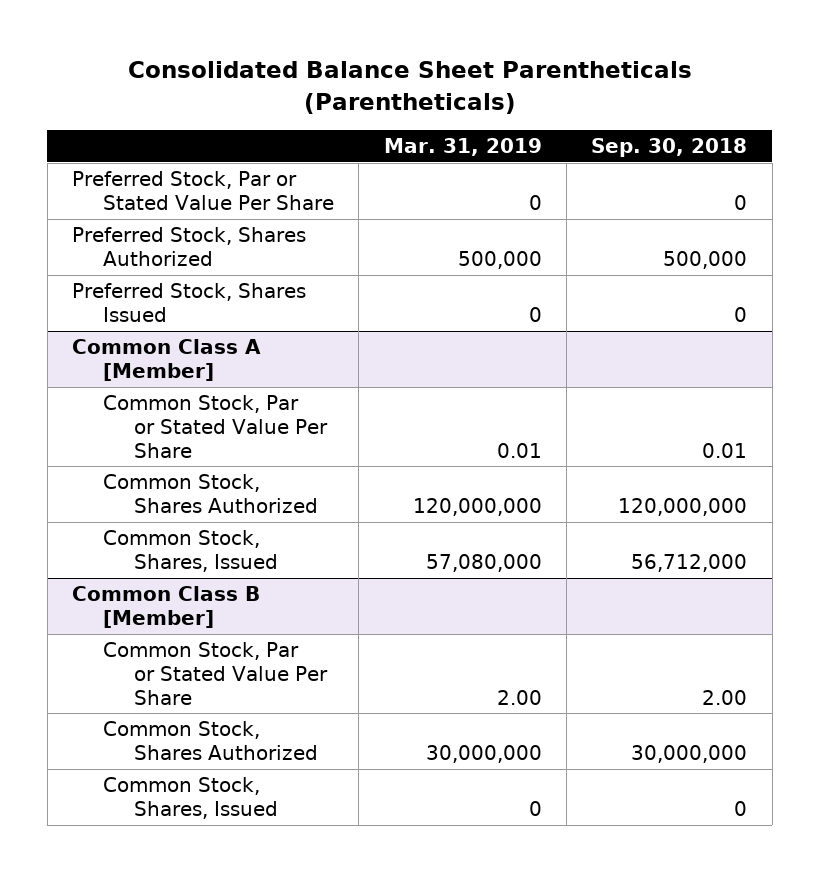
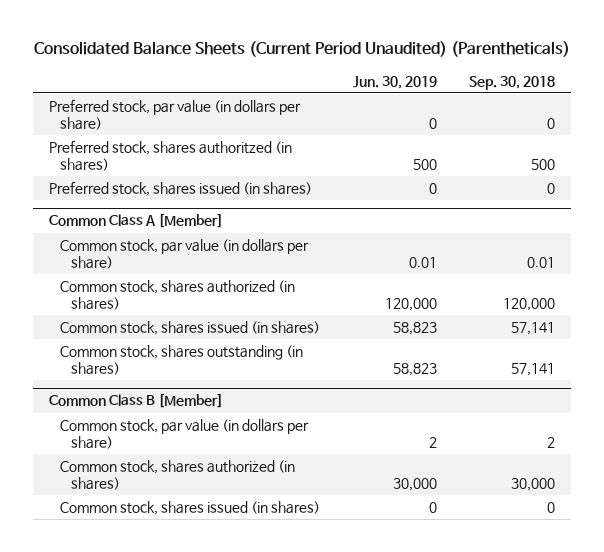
[127,61,692,114] Consolidated Balance Sheet Parentheticals (Parentheticals) -> [34,41,571,58] Consolidated Balance Sheets (Current Period Unaudited) (Parentheticals)
[383,138,542,157] Mar. 31, 2019 -> none
none -> [352,75,437,89] Jun. 30, 2019
[71,171,334,211] Preferred Stock, Par or Stated Value Per Share -> [49,99,302,130] Preferred stock, par value (in dollars per share)
[71,227,306,267] Preferred Stock, Shares Authorized -> [49,140,293,171] Preferred stock, shares authoritzed (in shares)
[663,251,748,270] 500,000 -> [531,158,556,170] 500
[71,283,306,323] Preferred Stock, Shares Issued -> [49,181,313,197] Preferred stock, shares issued (in shares)
[102,395,328,459] Common Stock, Par or Stated Value Per Share -> [59,239,309,269] Common stock, par value (in dollars per share)
[102,474,318,514] Common Stock, Shares Authorized -> [59,280,295,310] Common stock, shares authorized (in shares)
[618,498,748,517] 120,000,000 -> [503,297,556,311] 120,000
[102,530,278,573] Common Stock, Shares, Issued -> [59,321,320,336] Common stock, shares issued (in shares)
[631,554,748,573] 56,712,000 -> [511,322,556,336] 57,141
none -> [59,345,303,375] Common stock, shares outstanding (in shares)
[102,642,328,706] Common Stock, Par or Stated Value Per Share -> [59,419,309,449] Common stock, par value (in dollars per share)
[702,690,748,706] 2.00 -> [547,436,556,448] 2
[102,721,318,761] Common Stock, Shares Authorized -> [59,460,295,490] Common stock, shares authorized (in shares)
[631,745,748,764] 30,000,000 -> [511,477,556,491] 30,000
[102,777,278,820] Common Stock, Shares, Issued -> [59,501,320,516] Common stock, shares issued (in shares)

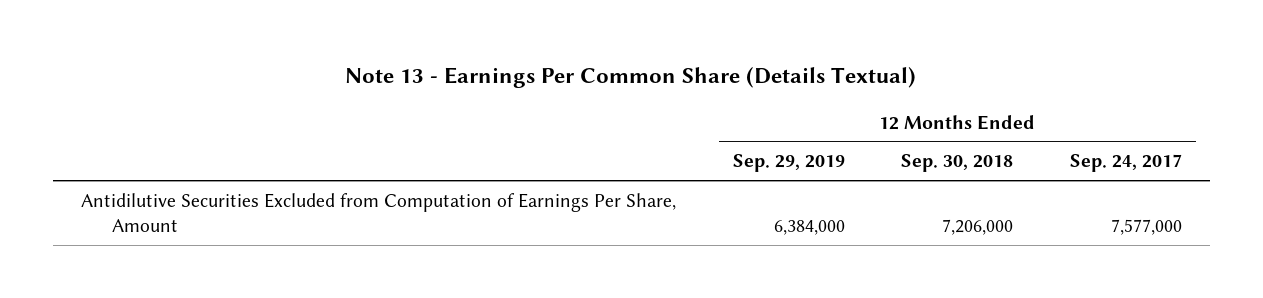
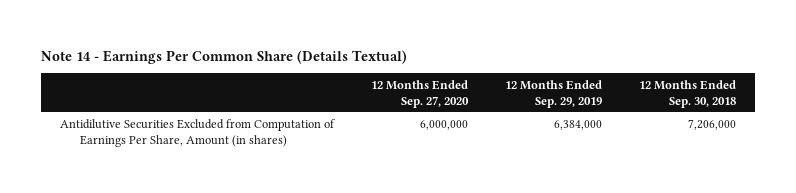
[345,67,917,89] Note 13 - Earnings Per Common Share (Details Textual) -> [41,49,408,64] Note 14 - Earnings Per Common Share (Details Textual)
[1069,154,1182,173] Sep. 24, 2017 -> none
none -> [370,79,469,108] 12 Months Ended Sep. 27, 2020
[81,192,677,232] Antidilutive Securities Excluded from Computation of Earnings Per Share, Amount -> [59,119,335,148] Antidilutive Securities Excluded from Computation of Earnings Per Share, Amount (in shares)

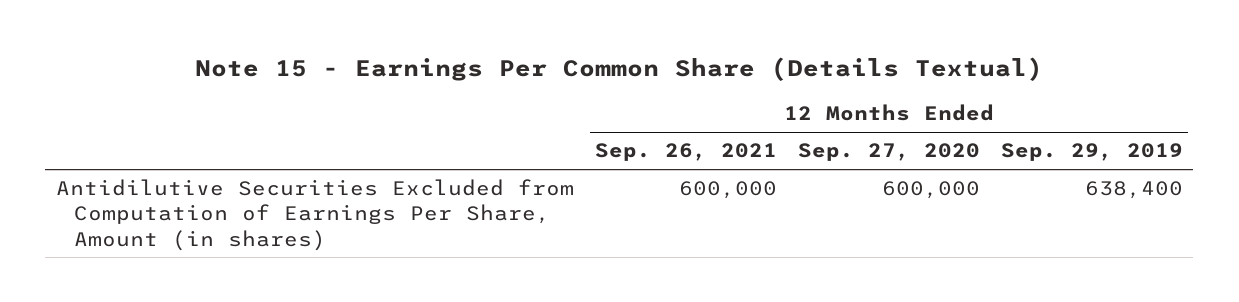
[41,49,408,64] Note 14 - Earnings Per Common Share (Details Textual) -> [195,56,1044,81] Note 15 - Earnings Per Common Share (Details Textual)
[639,79,737,108] 12 Months Ended Sep. 30, 2018 -> none
none -> [594,143,777,162] Sep. 26, 2021
[419,120,468,131] 6,000,000 -> [881,181,980,200] 600,000
[554,120,603,131] 6,384,000 -> [1084,181,1183,200] 638,400

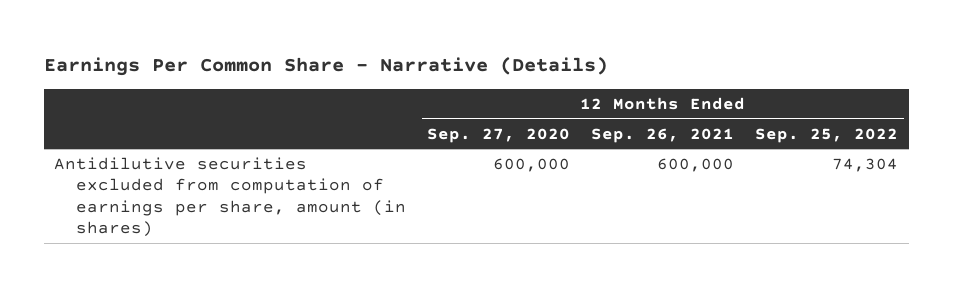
[195,56,1044,81] Note 15 - Earnings Per Common Share (Details Textual) -> [43,57,608,77] Earnings Per Common Share - Narrative (Details)
[1000,143,1183,162] Sep. 29, 2019 -> none
none -> [755,127,899,143] Sep. 25, 2022
[55,179,574,251] Antidilutive Securities Excluded from Computation of Earnings Per Share, Amount (in shares) -> [54,157,406,238] Antidilutive securities excluded from computation of earnings per share, amount (in shares)

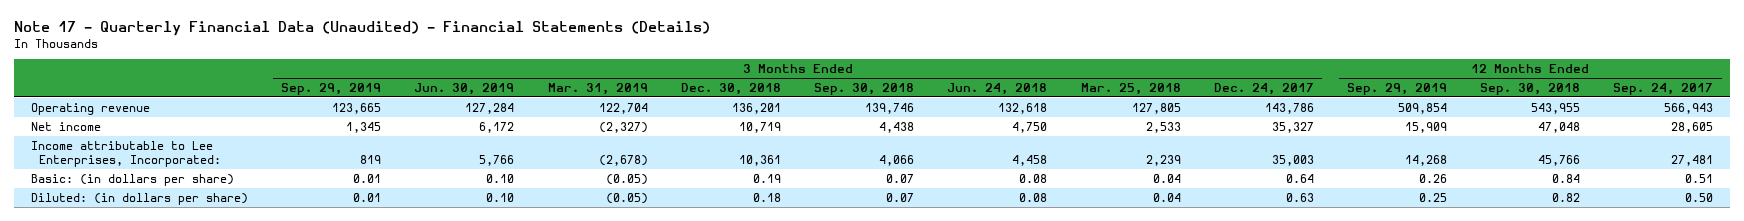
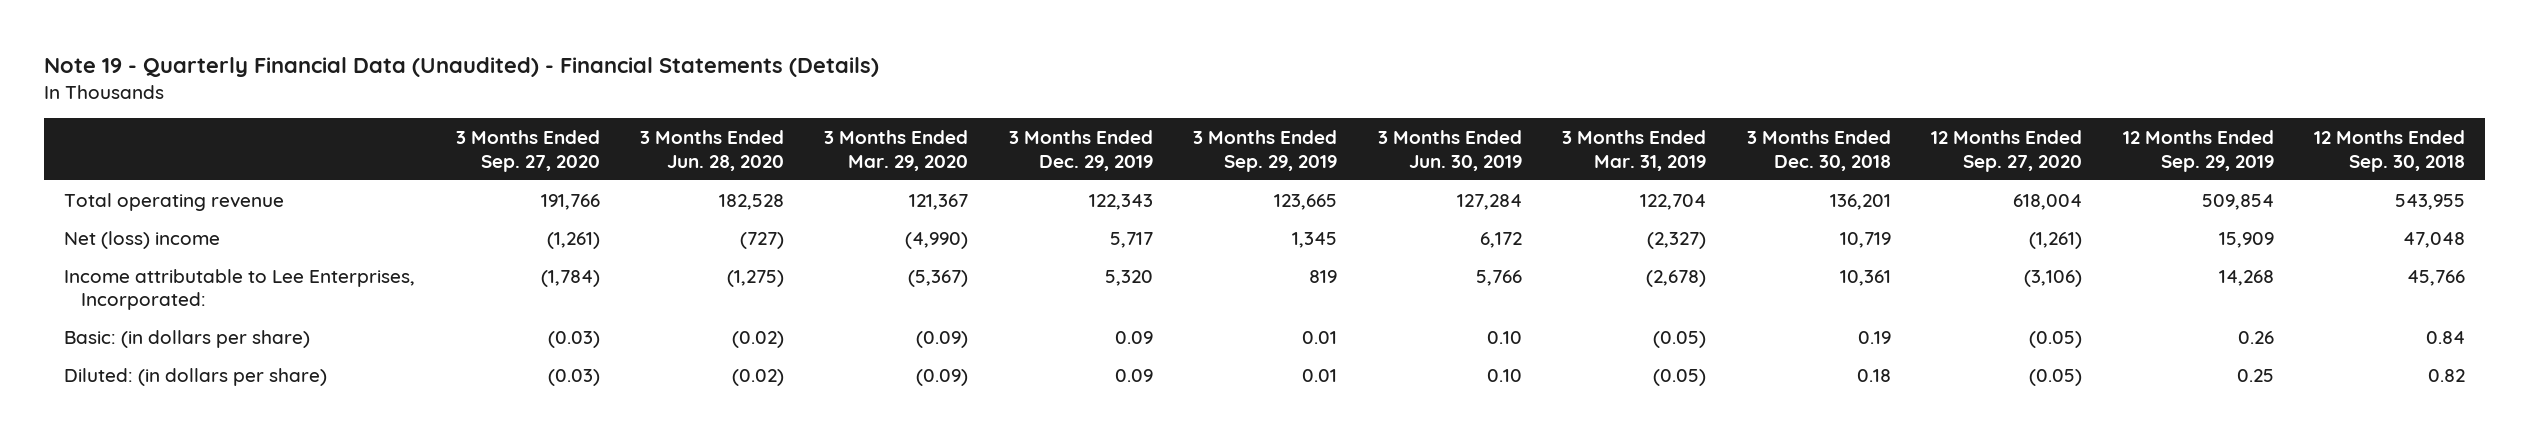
[14,21,711,37] Note 17 - Quarterly Financial Data (Unaudited) - Financial Statements (Details) -> [43,57,879,78] Note 19 - Quarterly Financial Data (Unaudited) - Financial Statements (Details)
[814,82,915,95] Sep. 30, 2018 -> none
[947,82,1048,95] Jun. 24, 2018 -> none
[1080,82,1181,95] Mar. 25, 2018 -> none
[1213,82,1314,95] Dec. 24, 2017 -> none
[1613,82,1714,95] Sep. 24, 2017 -> none
none -> [455,129,600,172] 3 Months Ended Sep. 27, 2020
none -> [639,129,784,171] 3 Months Ended Jun. 28, 2020
none -> [824,129,969,171] 3 Months Ended Mar. 29, 2020
none -> [1008,129,1153,171] 3 Months Ended Dec. 29, 2019
none -> [1931,129,2083,172] 12 Months Ended Sep. 27, 2020
[30,102,150,115] Operating revenue -> [64,192,285,211] Total operating revenue
[30,121,101,131] Net income -> [64,230,221,249] Net (loss) income

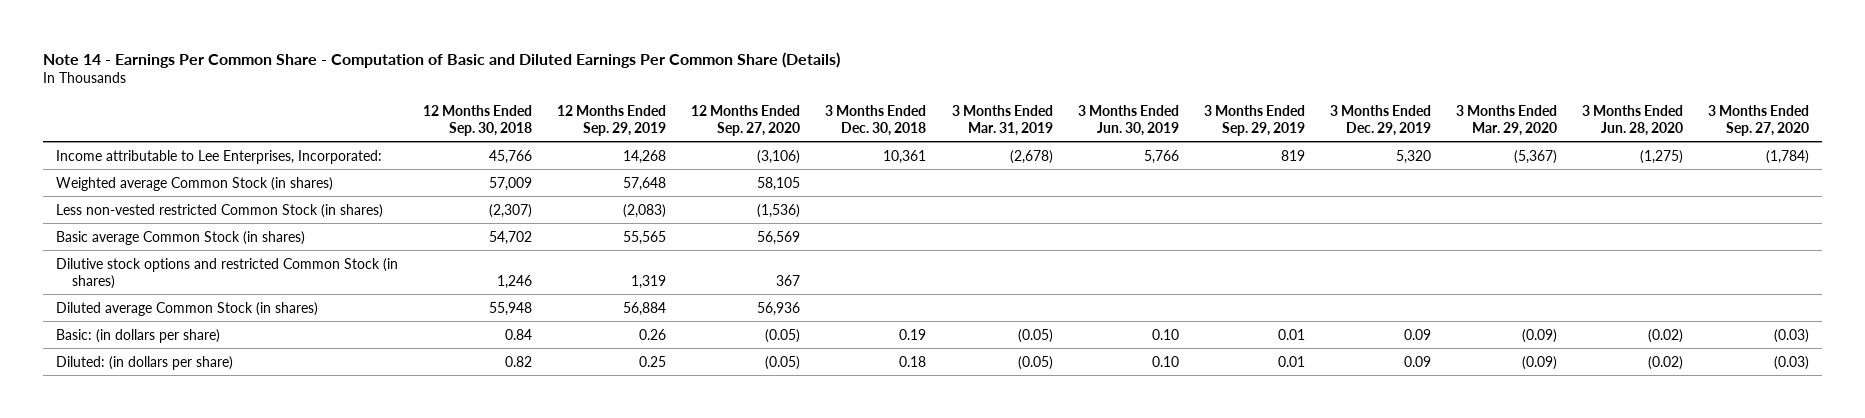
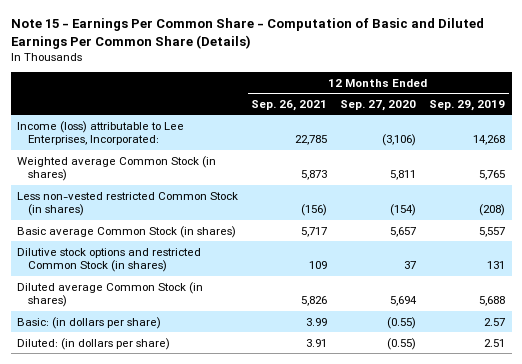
[43,51,841,68] Note 14 - Earnings Per Common Share - Computation of Basic and Diluted Earnings Per Common Share (Details) -> [10,18,484,49] Note 15 - Earnings Per Common Share - Computation of Basic and Diluted Earnings Per Common Share (Details)
[423,104,533,136] 12 Months Ended Sep. 30, 2018 -> none
[825,104,927,136] 3 Months Ended Dec. 30, 2018 -> none
[951,104,1053,136] 3 Months Ended Mar. 31, 2019 -> none
[1077,104,1179,136] 3 Months Ended Jun. 30, 2019 -> none
[1203,104,1305,136] 3 Months Ended Sep. 29, 2019 -> none
[1329,104,1431,136] 3 Months Ended Dec. 29, 2019 -> none
[1456,104,1558,136] 3 Months Ended Mar. 29, 2020 -> none
[1582,104,1684,136] 3 Months Ended Jun. 28, 2020 -> none
[1708,104,1810,136] 3 Months Ended Sep. 27, 2020 -> none
none -> [251,99,328,111] Sep. 26, 2021
[55,149,382,164] Income attributable to Lee Enterprises, Incorporated: -> [17,120,185,145] Income (loss) attributable to Lee Enterprises, Incorporated:
[623,176,667,191] 57,648 -> [479,169,506,180] 5,765
[757,176,801,191] 58,105 -> [390,169,417,180] 5,811
[623,203,667,218] (2,083) -> [479,203,506,216] (208)
[757,203,801,218] (1,536) -> [390,203,417,216] (154)
[623,230,667,245] 55,565 -> [479,226,506,237] 5,557
[757,230,801,245] 56,569 -> [390,226,417,237] 5,657
[631,274,667,289] 1,319 -> [487,260,506,269] 131
[776,274,801,286] 367 -> [404,260,417,269] 37
[623,301,667,316] 56,884 -> [479,295,506,306] 5,688
[757,301,801,316] 56,936 -> [390,295,418,306] 5,694
[639,328,667,340] 0.26 -> [484,317,506,326] 2.57
[765,328,801,343] (0.05) -> [387,316,417,329] (0.55)
[639,355,667,367] 0.25 -> [484,338,506,347] 2.51
[765,355,801,370] (0.05) -> [387,337,417,350] (0.55)

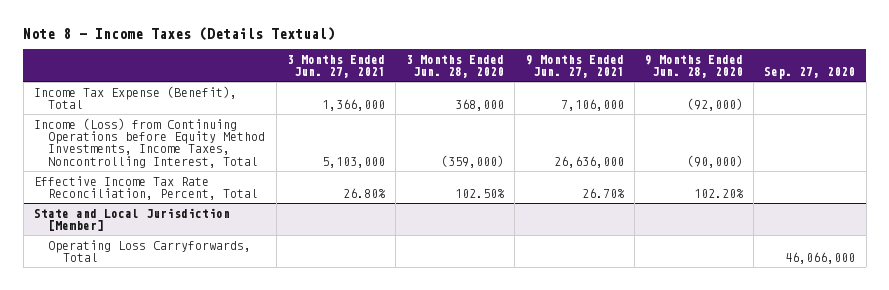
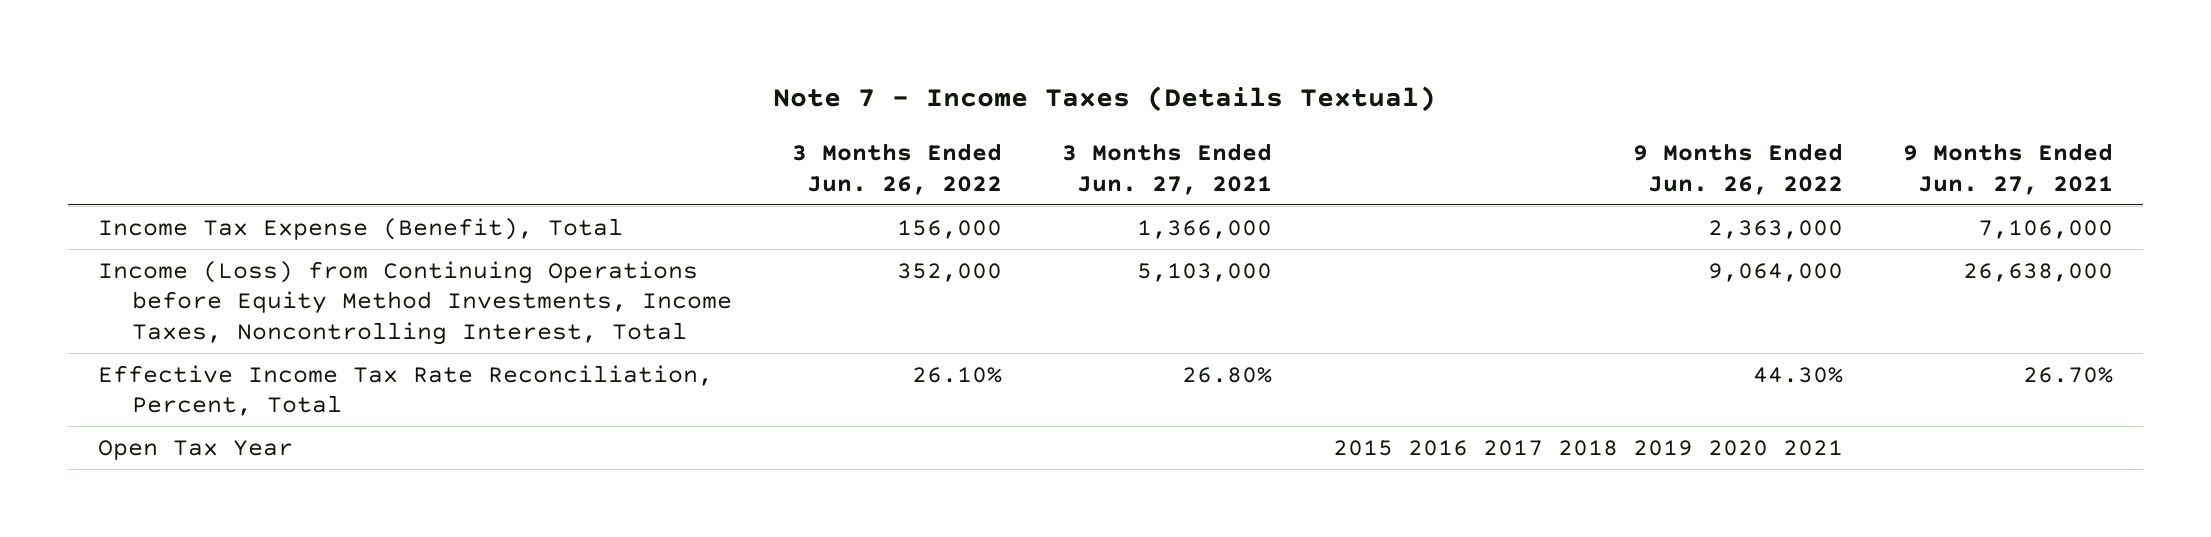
[23,26,336,41] Note 8 - Income Taxes (Details Textual) -> [773,86,1437,113] Note 7 - Income Taxes (Details Textual)
[406,54,505,79] 3 Months Ended Jun. 28, 2020 -> none
[644,54,743,79] 9 Months Ended Jun. 28, 2020 -> none
[764,67,856,80] Sep. 27, 2020 -> none
none -> [791,143,1002,195] 3 Months Ended Jun. 26, 2022
none -> [1632,143,1843,195] 9 Months Ended Jun. 26, 2022
[553,155,624,168] 26,636,000 -> [1962,262,2113,282] 26,638,000
[33,207,230,231] State and Local Jurisdiction [Member] -> none
[48,239,252,262] Operating Loss Carryforwards, Total -> none
none -> [97,439,293,460] Open Tax Year

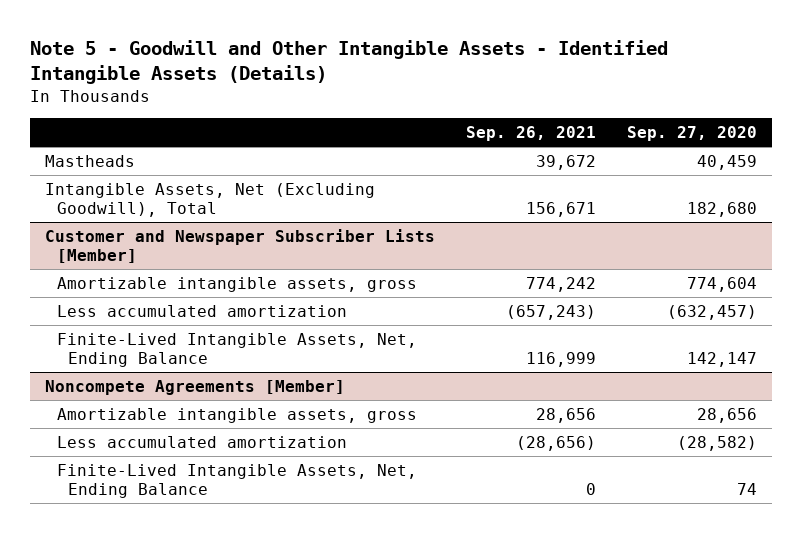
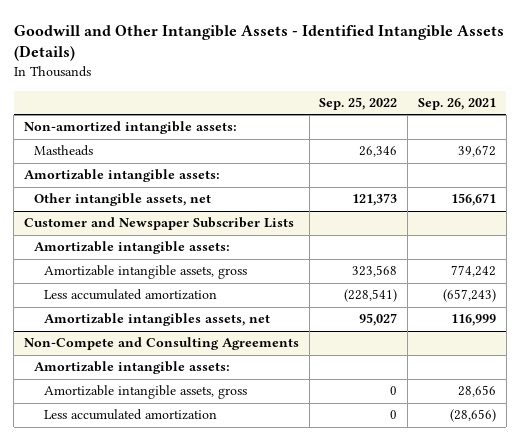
[30,40,669,85] Note 5 - Goodwill and Other Intangible Assets - Identified Intangible Assets (Details) -> [13,24,504,62] Goodwill and Other Intangible Assets - Identified Intangible Assets (Details)
[626,126,757,142] Sep. 27, 2020 -> none
none -> [319,96,398,110] Sep. 25, 2022
none -> [23,121,237,135] Non-amortized intangible assets:
none -> [23,169,220,183] Amortizable intangible assets:
[45,183,376,217] Intangible Assets, Net (Excluding Goodwill), Total -> [33,193,211,207] Other intangible assets, net
[45,229,436,263] Customer and Newspaper Subscriber Lists [Member] -> [23,217,294,231] Customer and Newspaper Subscriber Lists
none -> [33,241,230,255] Amortizable intangible assets:
[56,333,417,367] Finite-Lived Intangible Assets, Net, Ending Balance -> [43,313,270,327] Amortizable intangibles assets, net
[45,380,346,396] Noncompete Agreements [Member] -> [23,337,299,351] Non-Compete and Consulting Agreements
none -> [33,361,230,375] Amortizable intangible assets:
[56,464,417,498] Finite-Lived Intangible Assets, Net, Ending Balance -> none

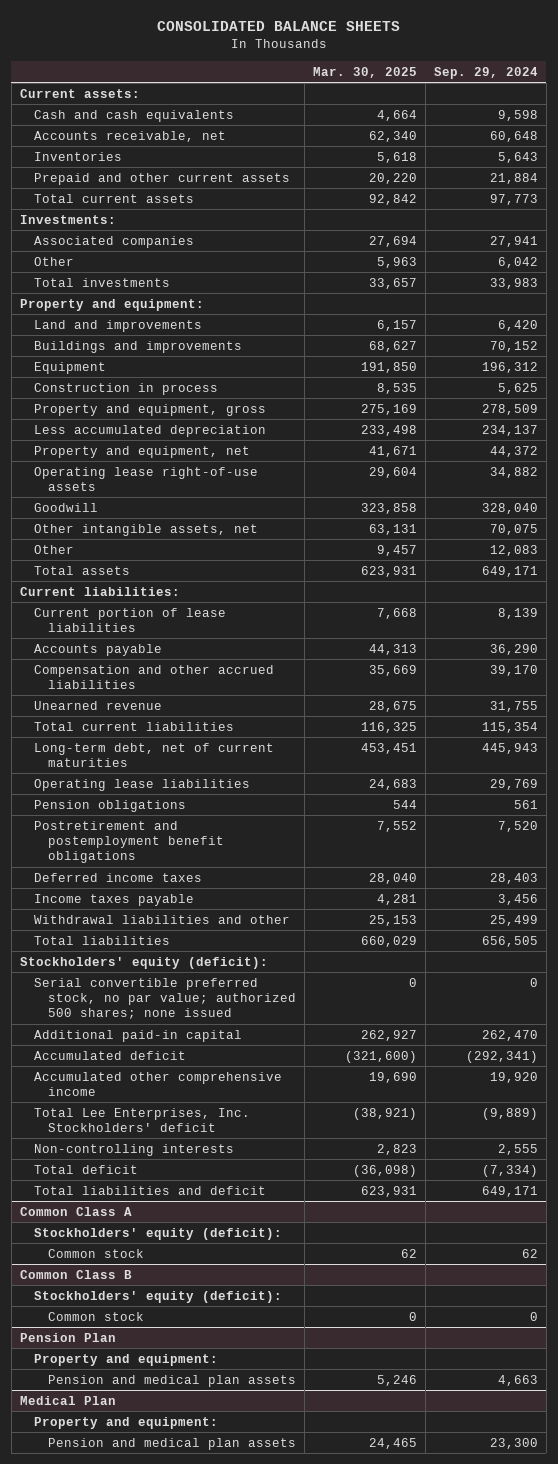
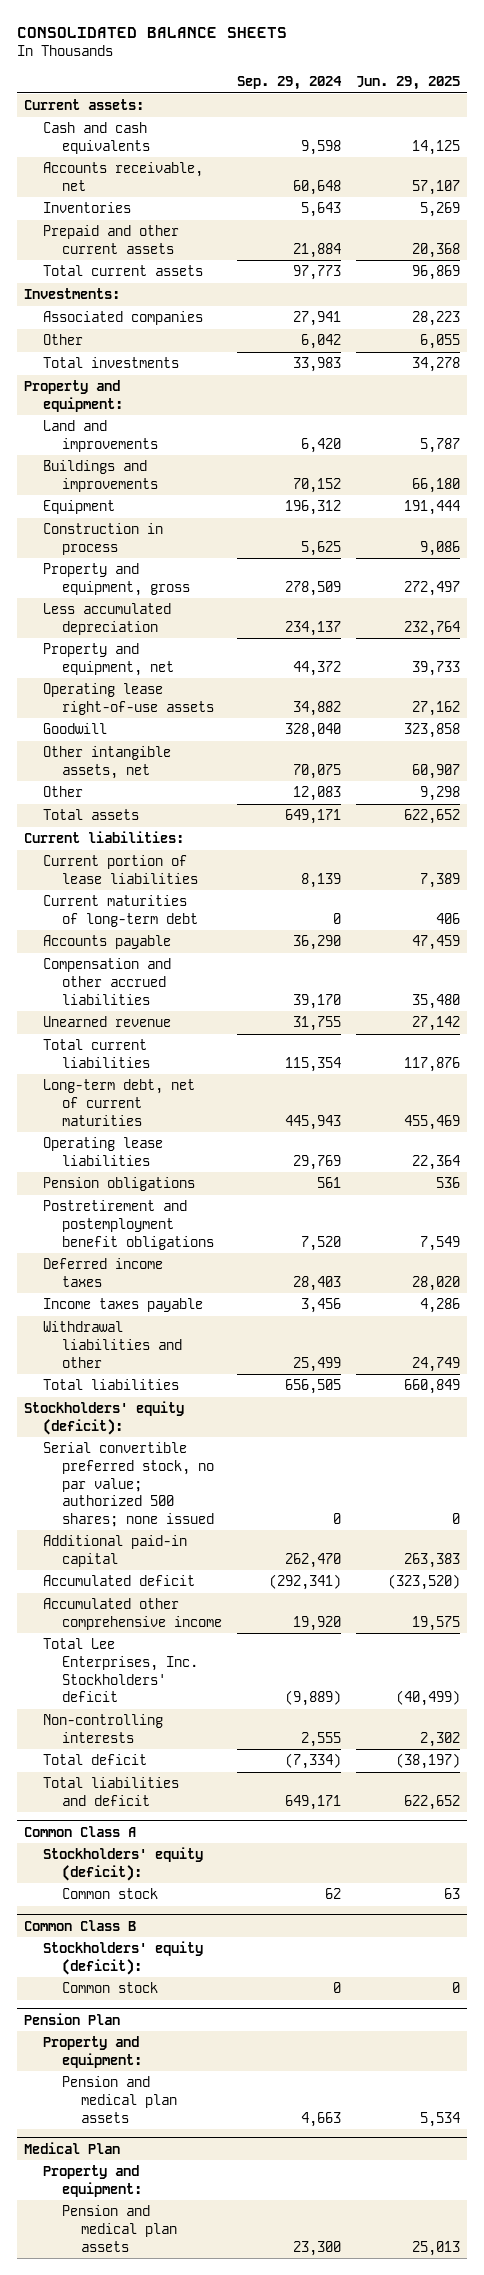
[312,66,417,78] Mar. 30, 2025 -> none
none -> [355,76,460,91] Jun. 29, 2025
none -> [43,895,199,927] Current maturities of long-term debt

